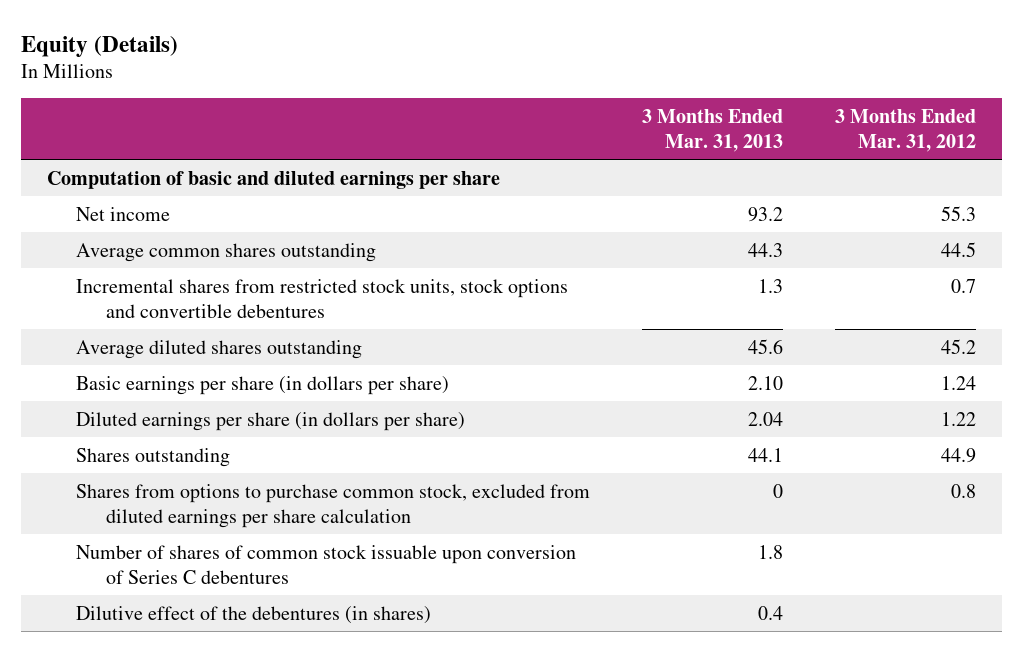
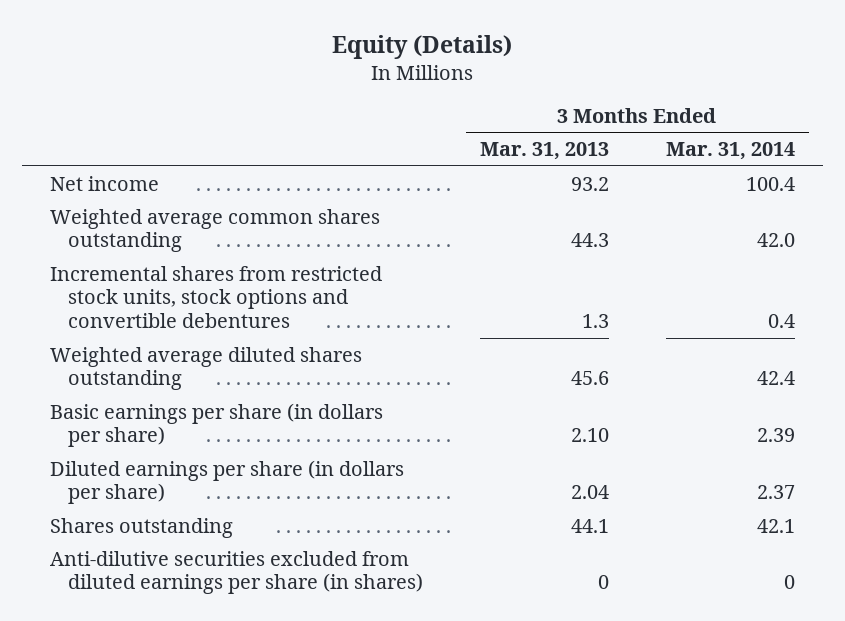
[835,108,977,152] 3 Months Ended Mar. 31, 2012 -> none
none -> [665,142,795,161] Mar. 31, 2014
[46,170,500,189] Computation of basic and diluted earnings per share -> none
[76,242,377,262] Average common shares outstanding -> [50,208,381,253] Weighted average common shares outstanding
[76,339,363,359] Average diluted shares outstanding -> [50,346,363,391] Weighted average diluted shares outstanding
[76,544,577,584] Number of shares of common stock issuable upon conversion of Series C debentures -> none
[76,605,432,624] Dilutive effect of the debentures (in shares) -> none
[76,483,591,528] Shares from options to purchase common stock, excluded from diluted earnings per share calculation -> [50,550,424,595] Anti-dilutive securities excluded from diluted earnings per share (in shares)

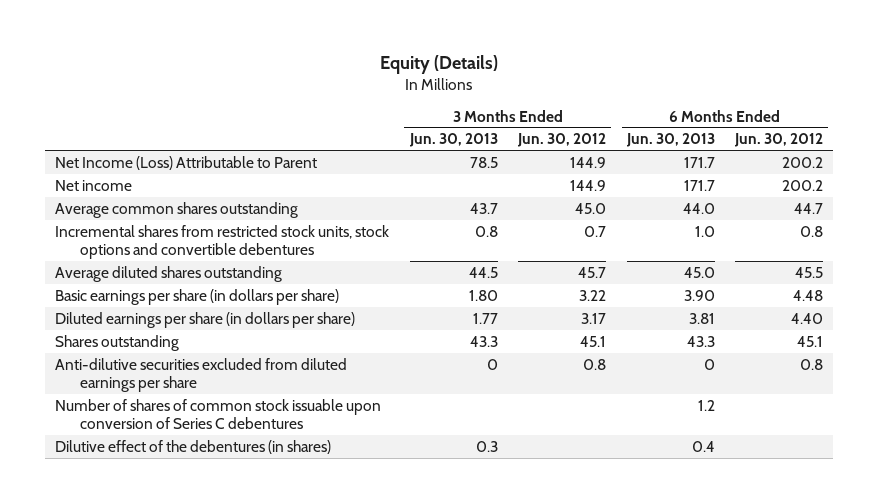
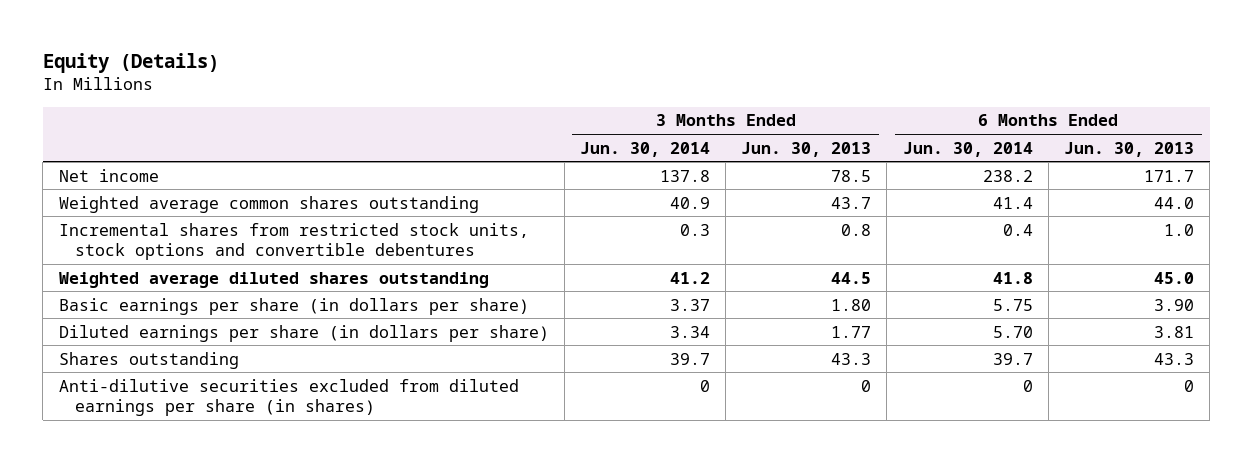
[517,133,607,148] Jun. 30, 2012 -> none
[734,133,824,148] Jun. 30, 2012 -> none
none -> [579,141,710,157] Jun. 30, 2014
none -> [902,141,1033,157] Jun. 30, 2014
[55,179,133,191] Net income -> none
[55,155,318,170] Net Income (Loss) Attributable to Parent -> [58,168,159,182] Net income
[55,201,299,218] Average common shares outstanding -> [58,195,479,213] Weighted average common shares outstanding
[55,265,283,282] Average diluted shares outstanding -> [58,271,489,288] Weighted average diluted shares outstanding
[55,398,382,430] Number of shares of common stock issuable upon conversion of Series C debentures -> none
[55,439,332,454] Dilutive effect of the debentures (in shares) -> none
[55,357,348,393] Anti-dilutive securities excluded from diluted earnings per share -> [58,378,519,417] Anti-dilutive securities excluded from diluted earnings per share (in shares)

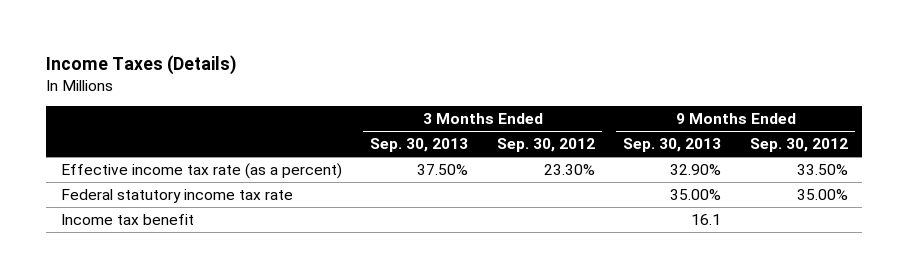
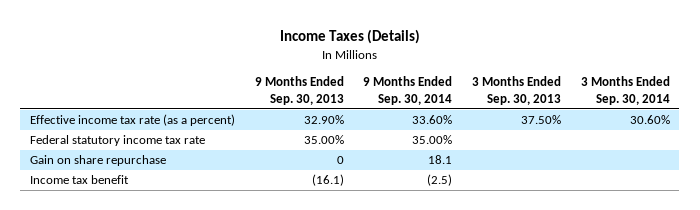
[496,138,595,153] Sep. 30, 2012 -> none
[750,138,849,153] Sep. 30, 2012 -> none
none -> [363,76,453,106] 9 Months Ended Sep. 30, 2014
none -> [580,76,670,106] 3 Months Ended Sep. 30, 2014
none -> [30,155,167,167] Gain on share repurchase
[691,213,722,225] 16.1 -> [311,174,344,187] (16.1)

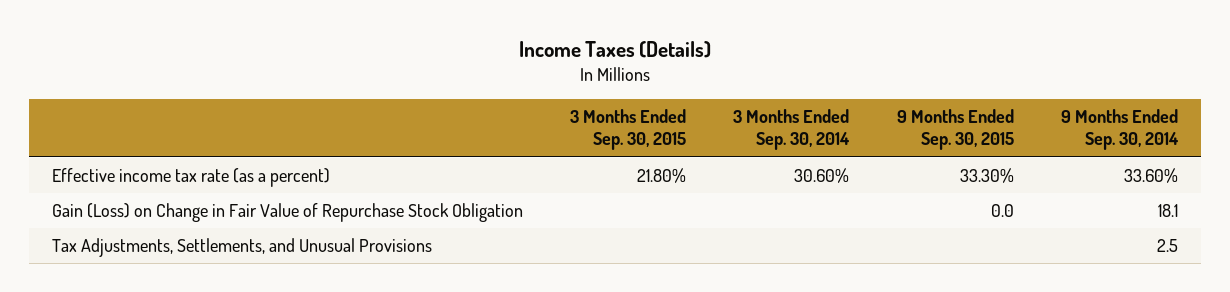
[254,76,344,106] 9 Months Ended Sep. 30, 2013 -> none
[471,76,561,106] 3 Months Ended Sep. 30, 2013 -> none
none -> [570,109,687,151] 3 Months Ended Sep. 30, 2015
none -> [896,109,1014,151] 9 Months Ended Sep. 30, 2015
[30,135,206,147] Federal statutory income tax rate -> none
[30,175,130,185] Income tax benefit -> none
[30,155,167,167] Gain on share repurchase -> [52,203,524,223] Gain (Loss) on Change in Fair Value of Repurchase Stock Obligation
none -> [52,238,433,258] Tax Adjustments, Settlements, and Unusual Provisions

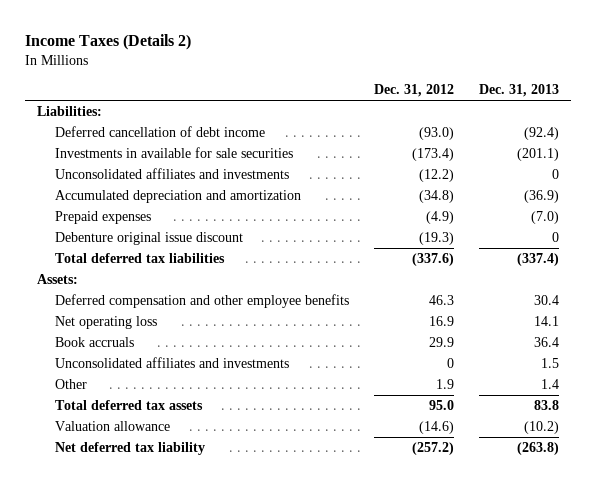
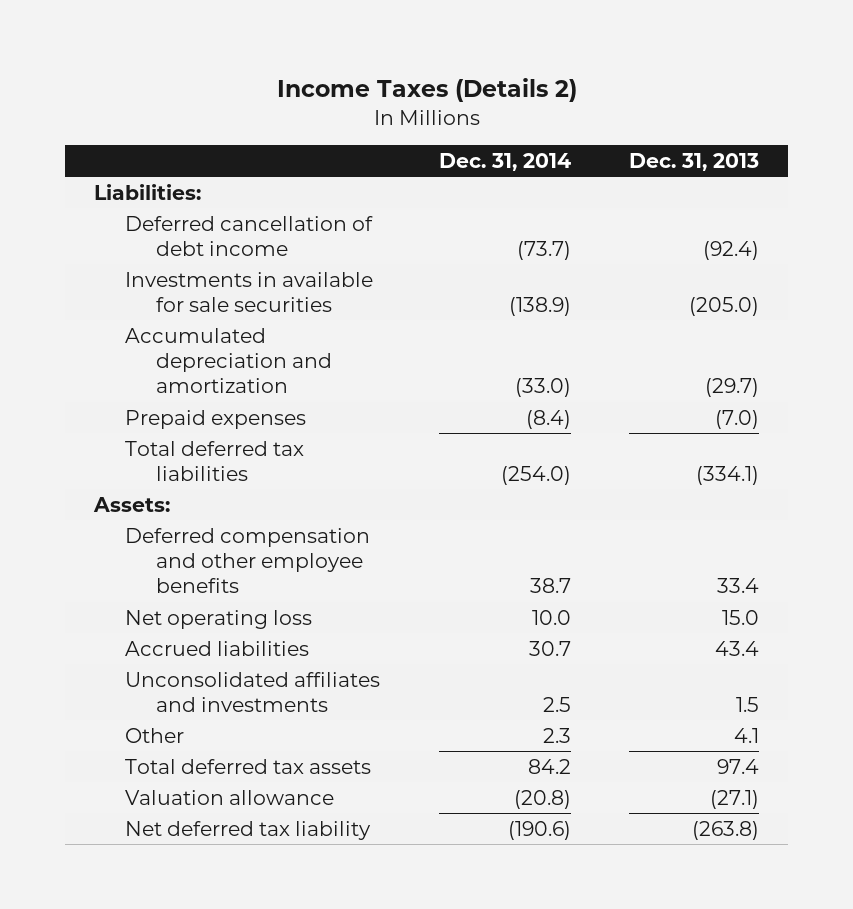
[373,83,454,97] Dec. 31, 2012 -> none
none -> [438,152,571,171] Dec. 31, 2014
[54,168,289,180] Unconsolidated affiliates and investments -> none
[516,148,559,162] (201.1) -> [689,297,760,317] (205.0)
[523,190,559,204] (36.9) -> [705,378,760,398] (29.7)
[54,232,243,246] Debenture original issue discount -> none
[516,253,559,267] (337.4) -> [696,466,760,486] (334.1)
[54,337,134,348] Book accruals -> none
[533,295,559,306] 30.4 -> [717,578,760,594] 33.4
[533,316,559,327] 14.1 -> [722,609,760,625] 15.0
none -> [124,640,309,656] Accrued liabilities
[540,379,559,390] 1.4 -> [734,727,760,743] 4.1
[533,400,559,411] 83.8 -> [717,758,760,774] 97.4
[523,421,559,435] (10.2) -> [710,789,760,809] (27.1)

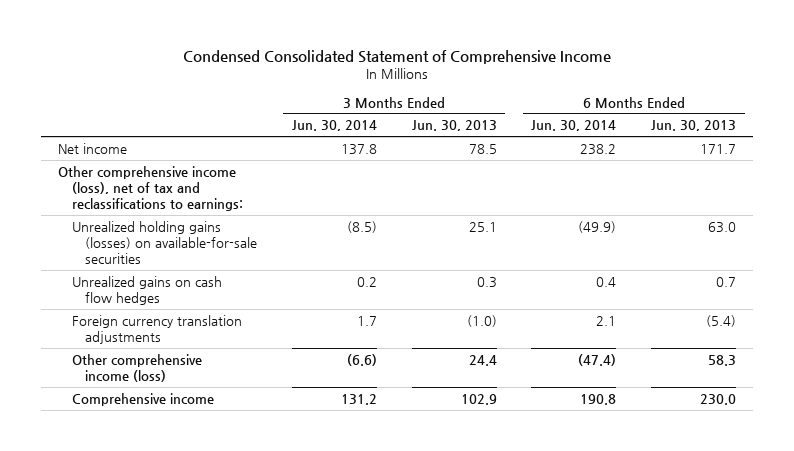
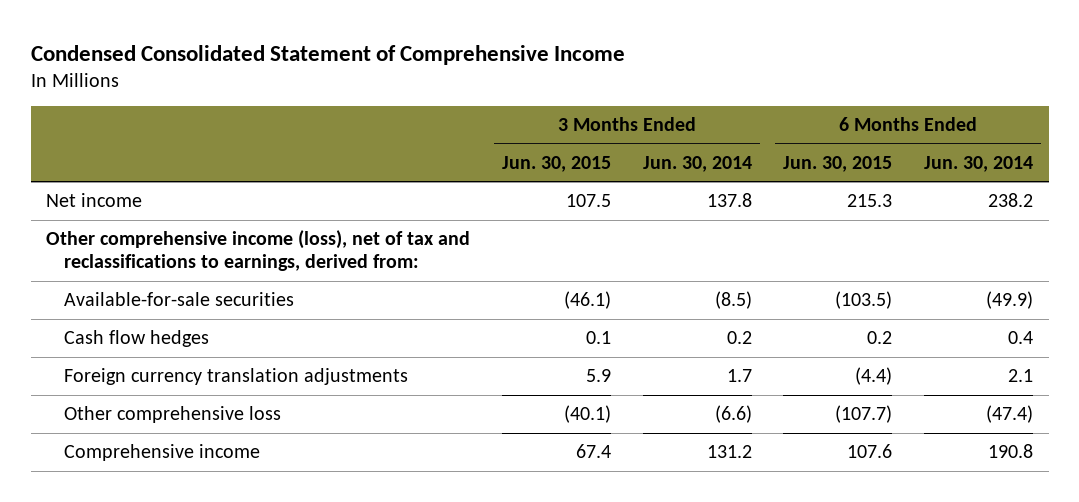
[411,120,497,132] Jun. 30, 2013 -> none
[650,120,736,132] Jun. 30, 2013 -> none
none -> [502,155,612,172] Jun. 30, 2015
none -> [783,155,893,172] Jun. 30, 2015
[58,165,243,211] Other comprehensive income (loss), net of tax and reclassifications to earnings: -> [46,230,471,272] Other comprehensive income (loss), net of tax and reclassifications to earnings, derived from:
[71,220,258,264] Unrealized holding gains (losses) on available-for-sale securities -> [64,292,295,307] Available-for-sale securities
[71,275,222,305] Unrealized gains on cash flow hedges -> [64,330,210,348] Cash flow hedges
[71,353,202,382] Other comprehensive income (loss) -> [64,406,282,424] Other comprehensive loss

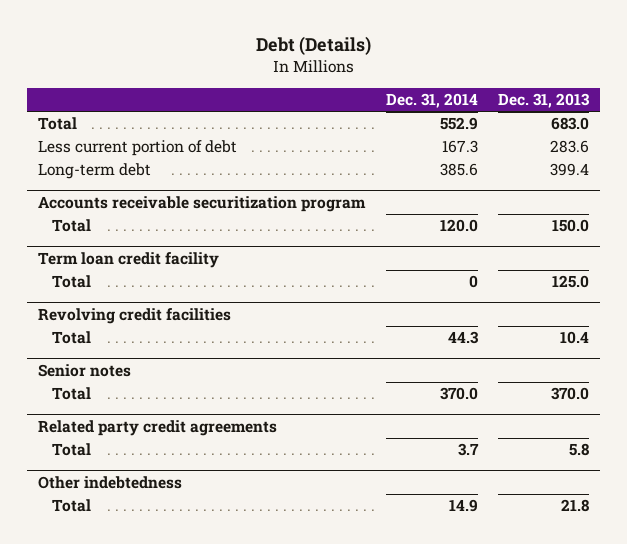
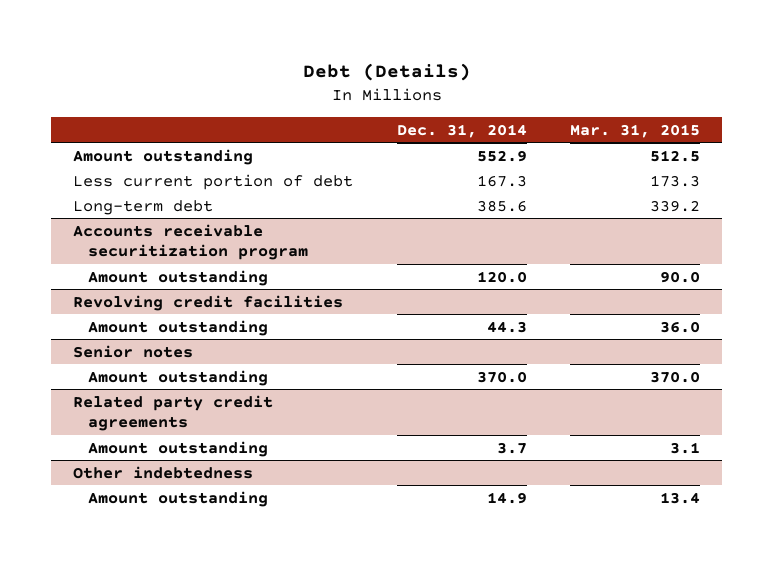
[498,93,591,109] Dec. 31, 2013 -> none
none -> [570,123,701,138] Mar. 31, 2015
[37,117,77,131] Total -> [72,148,253,165] Amount outstanding
[52,219,92,233] Total -> none
[37,251,219,268] Term loan credit facility -> none
[52,275,92,289] Total -> none
none -> [88,269,269,286] Amount outstanding
[52,331,92,345] Total -> [88,319,269,336] Amount outstanding
[52,387,92,401] Total -> none
none -> [88,369,269,386] Amount outstanding
[52,443,92,457] Total -> none
none -> [88,440,269,457] Amount outstanding
[52,499,92,513] Total -> [88,490,269,507] Amount outstanding

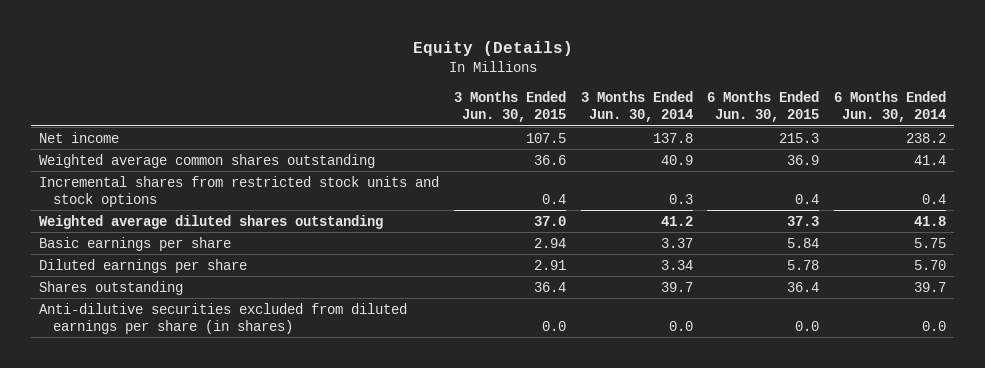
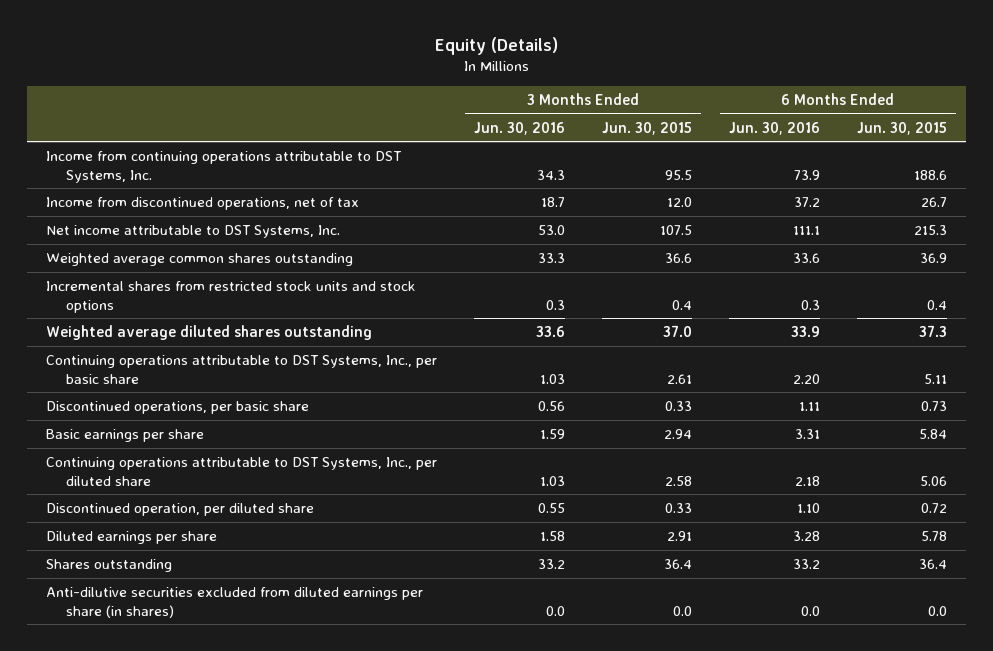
[580,90,693,123] 3 Months Ended Jun. 30, 2014 -> none
[834,90,947,123] 6 Months Ended Jun. 30, 2014 -> none
none -> [474,121,566,135] Jun. 30, 2016
none -> [729,121,821,135] Jun. 30, 2016
none -> [45,150,402,183] Income from continuing operations attributable to DST Systems, Inc.
none -> [45,196,359,210] Income from discontinued operations, net of tax
[38,131,119,143] Net income -> [45,224,340,238] Net income attributable to DST Systems, Inc.
none -> [45,354,437,384] Continuing operations attributable to DST Systems, Inc., per basic share
none -> [45,400,309,414] Discontinued operations, per basic share
none -> [45,456,437,486] Continuing operations attributable to DST Systems, Inc., per diluted share
none -> [45,502,314,516] Discontinued operation, per diluted share

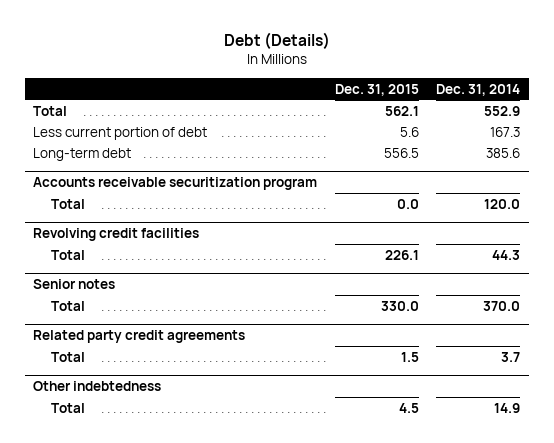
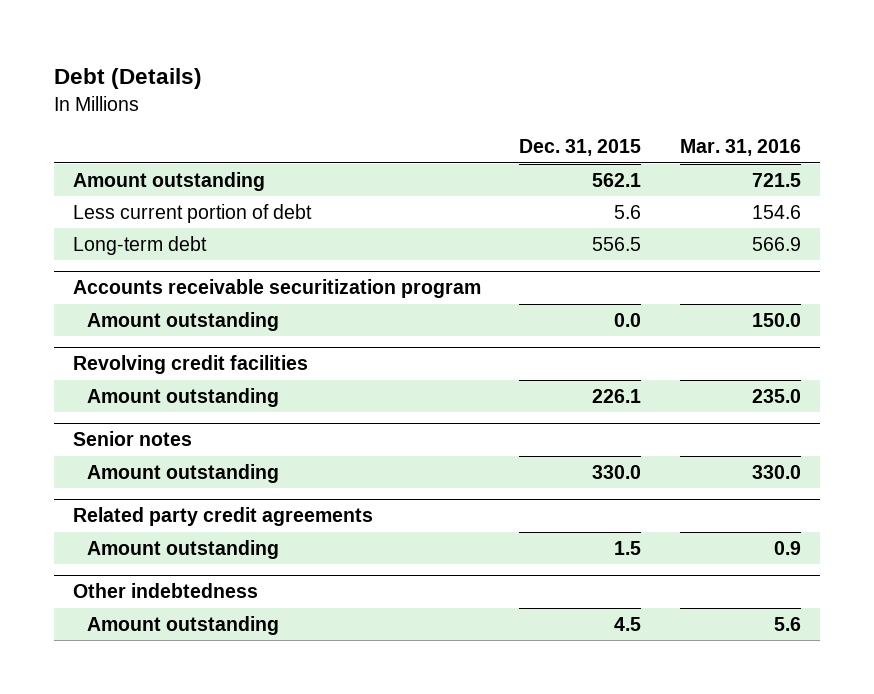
[436,83,521,96] Dec. 31, 2014 -> none
none -> [679,139,801,157] Mar. 31, 2016
[33,105,68,116] Total -> [72,171,265,191] Amount outstanding
[50,198,85,209] Total -> none
none -> [87,311,280,331] Amount outstanding
[50,249,85,260] Total -> [87,387,280,407] Amount outstanding
[50,300,85,311] Total -> none
none -> [87,463,280,483] Amount outstanding
[50,351,85,362] Total -> none
none -> [87,539,280,559] Amount outstanding
[50,402,85,413] Total -> none
none -> [87,615,280,635] Amount outstanding

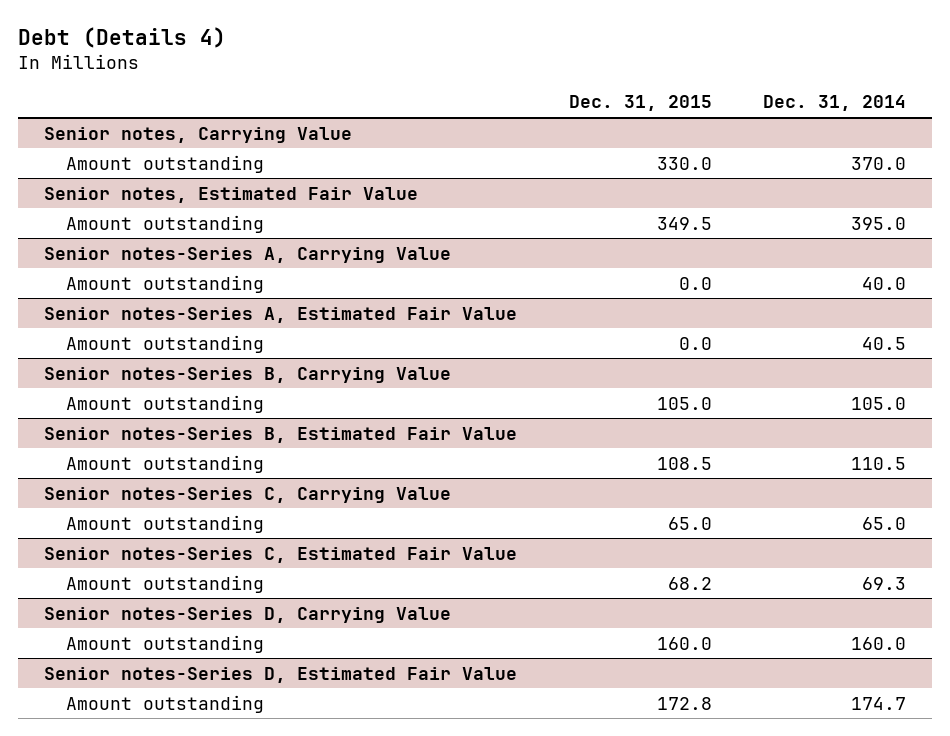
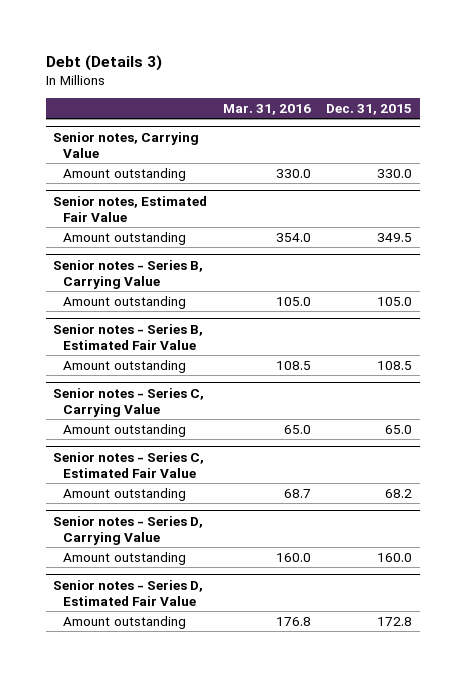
[17,27,226,49] Debt (Details 4) -> [45,54,162,71] Debt (Details 3)
[763,95,907,112] Dec. 31, 2014 -> none
none -> [222,104,311,116] Mar. 31, 2016
[43,246,451,263] Senior notes-Series A, Carrying Value -> none
[65,274,264,293] Amount outstanding -> none
[43,306,517,323] Senior notes-Series A, Estimated Fair Value -> none
[65,334,264,353] Amount outstanding -> none
[43,366,451,383] Senior notes-Series B, Carrying Value -> [53,259,204,289] Senior notes - Series B, Carrying Value
[43,426,517,443] Senior notes-Series B, Estimated Fair Value -> [53,323,204,350] Senior notes - Series B, Estimated Fair Value
[43,486,451,503] Senior notes-Series C, Carrying Value -> [53,387,205,417] Senior notes - Series C, Carrying Value
[43,546,517,563] Senior notes-Series C, Estimated Fair Value -> [53,451,205,478] Senior notes - Series C, Estimated Fair Value
[43,606,451,623] Senior notes-Series D, Carrying Value -> [53,515,204,545] Senior notes - Series D, Carrying Value
[43,666,517,683] Senior notes-Series D, Estimated Fair Value -> [53,579,204,606] Senior notes - Series D, Estimated Fair Value

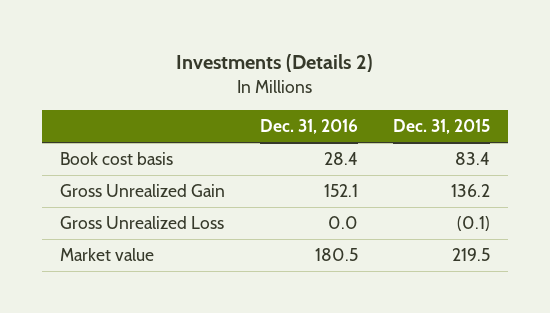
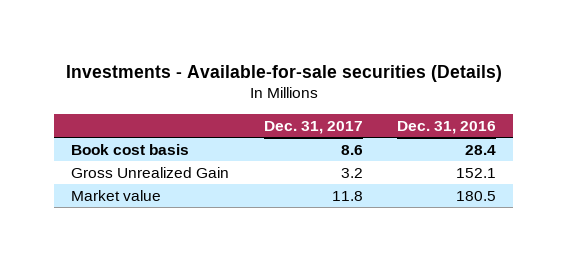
[176,54,374,73] Investments (Details 2) -> [65,64,502,82] Investments - Available-for-sale securities (Details)
[393,119,491,135] Dec. 31, 2015 -> none
none -> [263,120,363,134] Dec. 31, 2017
[59,216,224,230] Gross Unrealized Loss -> none

